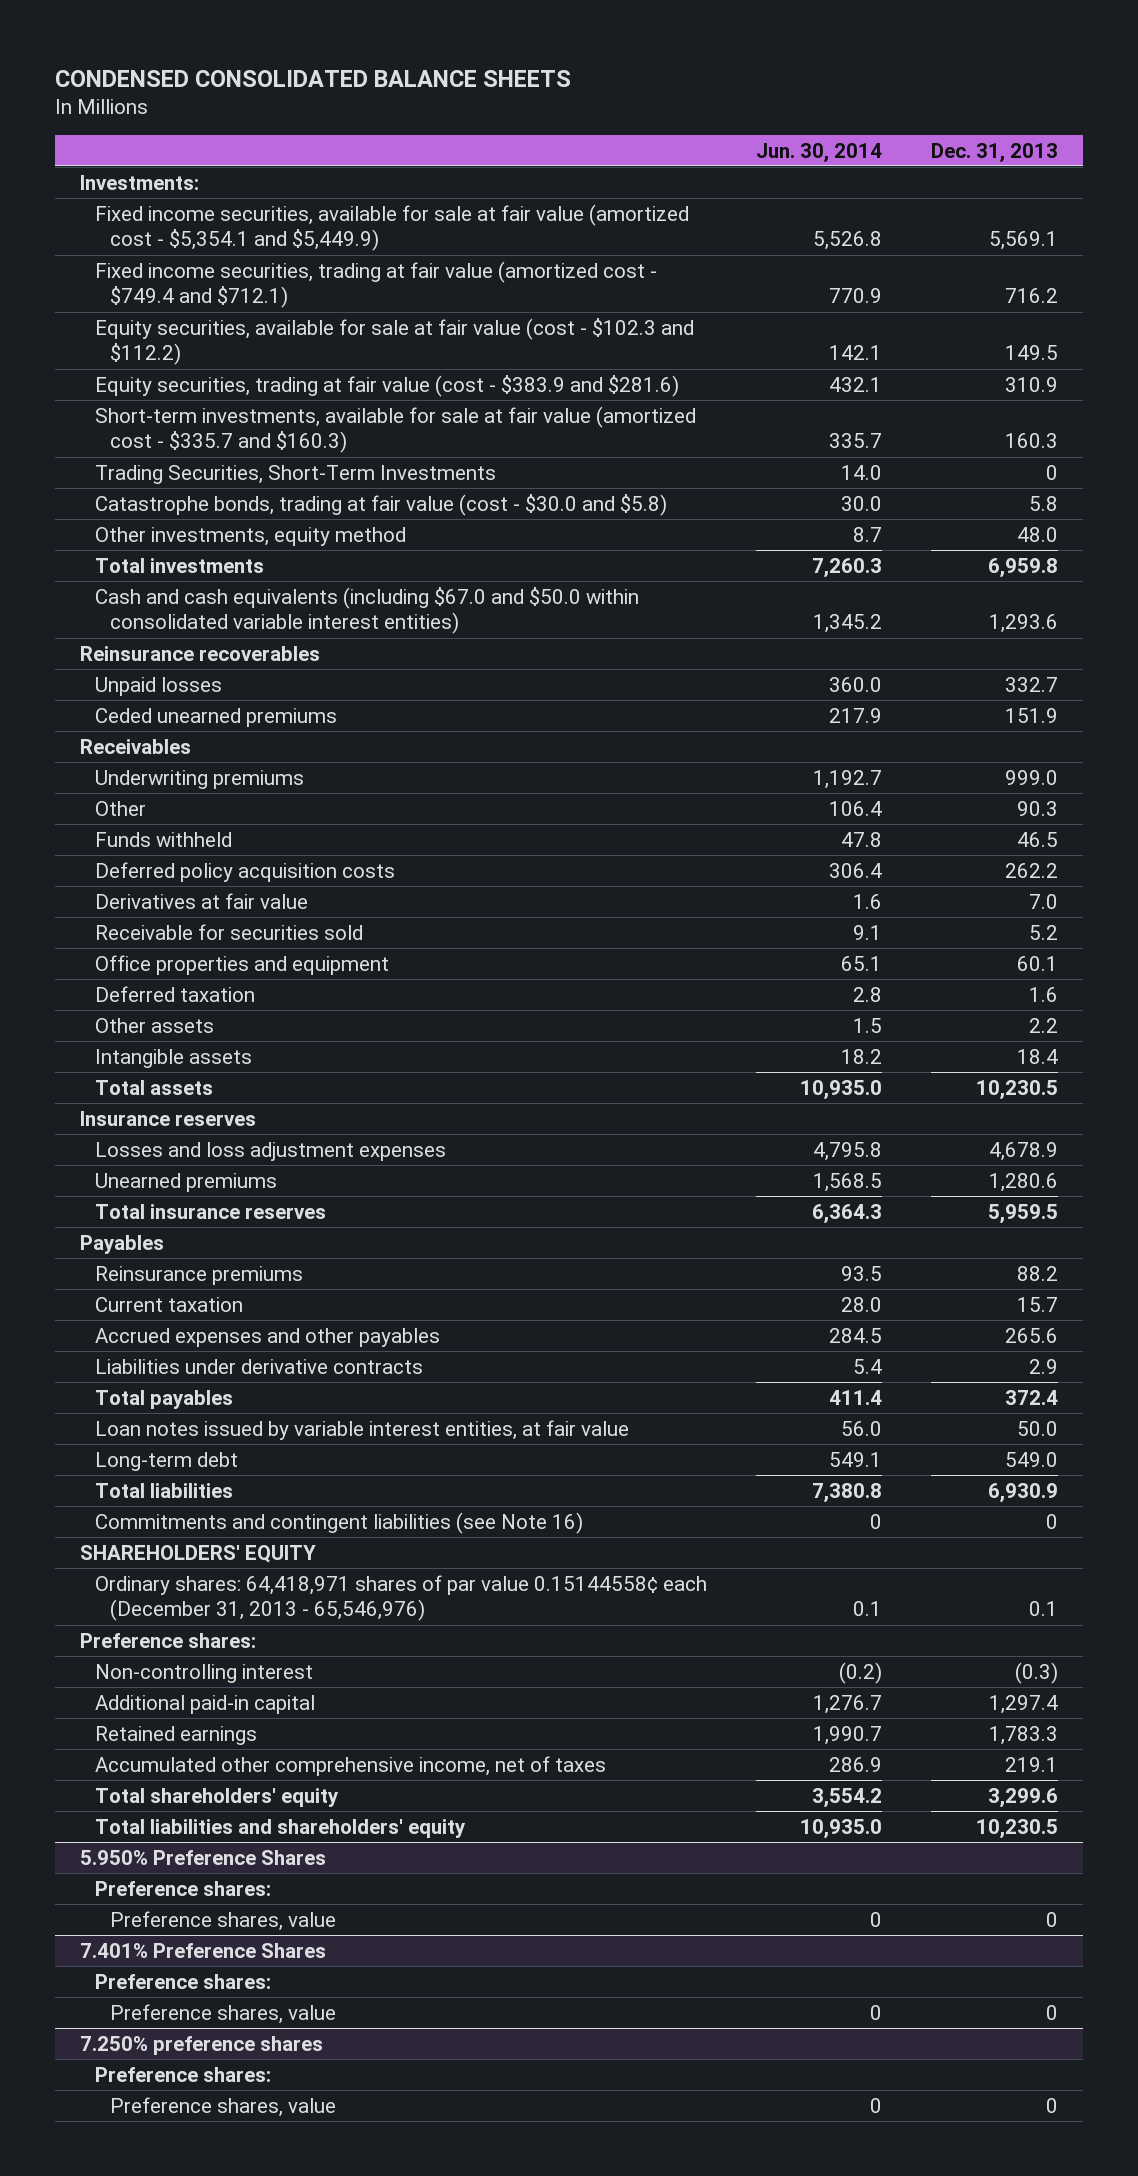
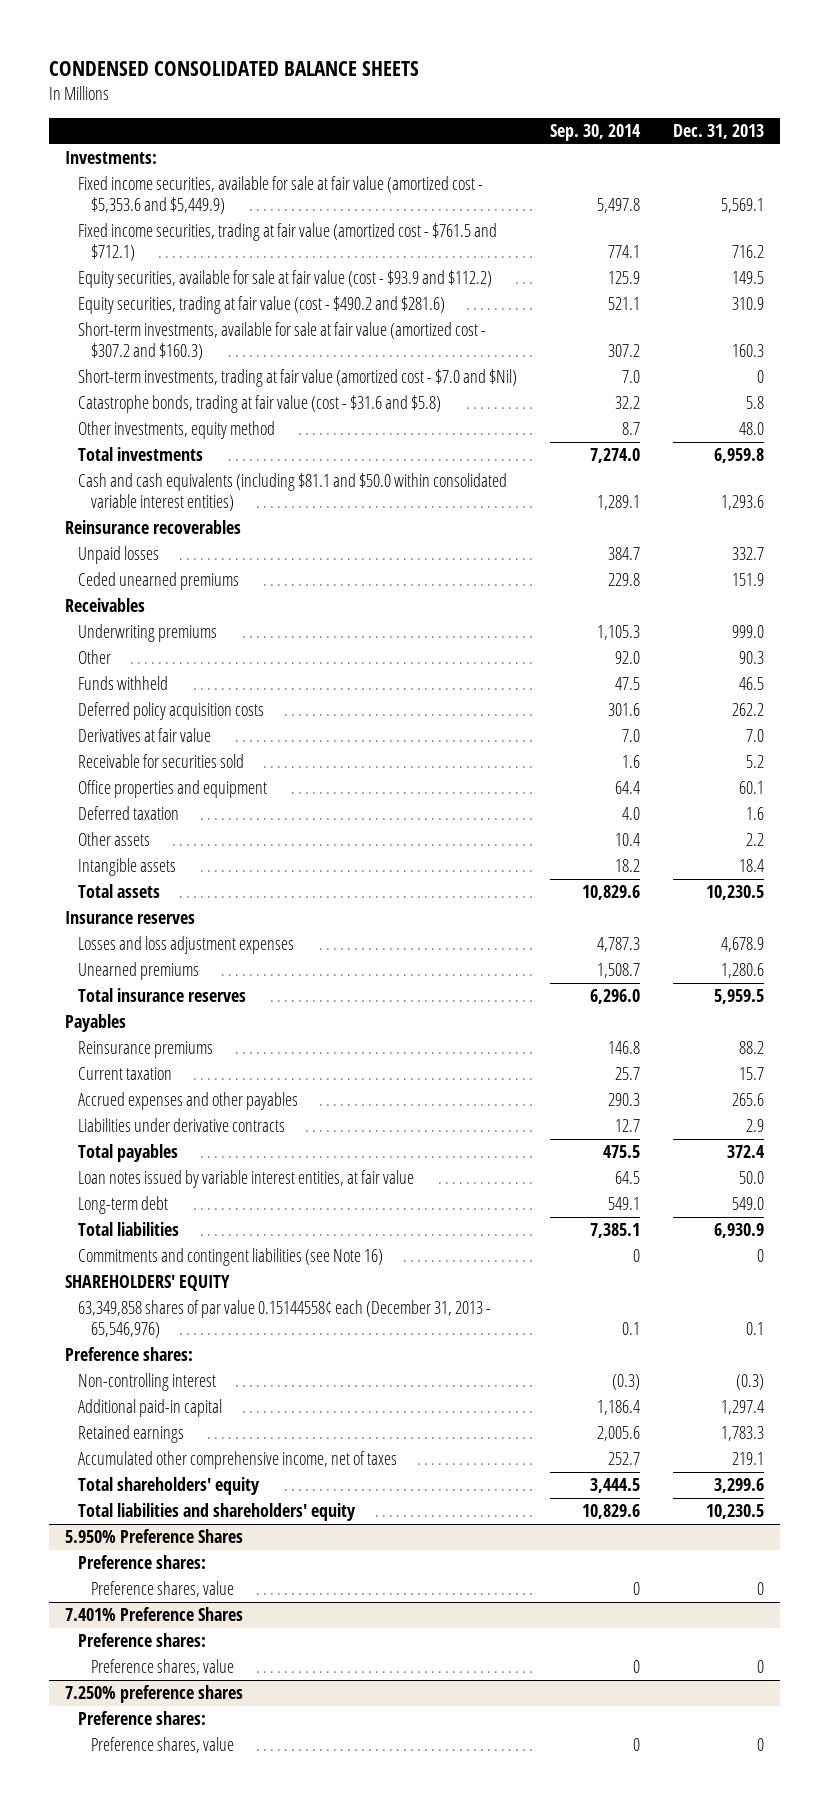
[755,142,882,163] Jun. 30, 2014 -> none
none -> [549,124,641,142] Sep. 30, 2014
[94,203,689,252] Fixed income securities, available for sale at fair value (amortized cost - $5,354.1 and $5,449.9) -> [77,176,483,215] Fixed income securities, available for sale at fair value (amortized cost - $5,353.6 and $5,449.9)
[94,260,657,309] Fixed income securities, trading at fair value (amortized cost - $749.4 and $712.1) -> [77,223,497,262] Fixed income securities, trading at fair value (amortized cost - $761.5 and $712.1)
[94,317,694,366] Equity securities, available for sale at fair value (cost - $102.3 and $112.2) -> [77,270,492,289] Equity securities, available for sale at fair value (cost - $93.9 and $112.2)
[94,374,679,397] Equity securities, trading at fair value (cost - $383.9 and $281.6) -> [77,296,445,315] Equity securities, trading at fair value (cost - $490.2 and $281.6)
[94,405,696,454] Short-term investments, available for sale at fair value (amortized cost - $335.7 and $160.3) -> [77,322,486,361] Short-term investments, available for sale at fair value (amortized cost - $307.2 and $160.3)
[94,464,496,484] Trading Securities, Short-Term Investments -> [77,369,517,388] Short-term investments, trading at fair value (amortized cost - $7.0 and $Nil)
[94,493,667,516] Catastrophe bonds, trading at fair value (cost - $30.0 and $5.8) -> [77,395,441,414] Catastrophe bonds, trading at fair value (cost - $31.6 and $5.8)
[94,586,639,635] Cash and cash equivalents (including $67.0 and $50.0 within consolidated variable interest entities) -> [77,473,507,512] Cash and cash equivalents (including $81.1 and $50.0 within consolidated variable interest entities)
[94,1574,707,1622] Ordinary shares: 64,418,971 shares of par value 0.15144558¢ each (December 31, 2013 - 65,546,976) -> [77,1300,491,1339] 63,349,858 shares of par value 0.15144558¢ each (December 31, 2013 - 65,546,976)

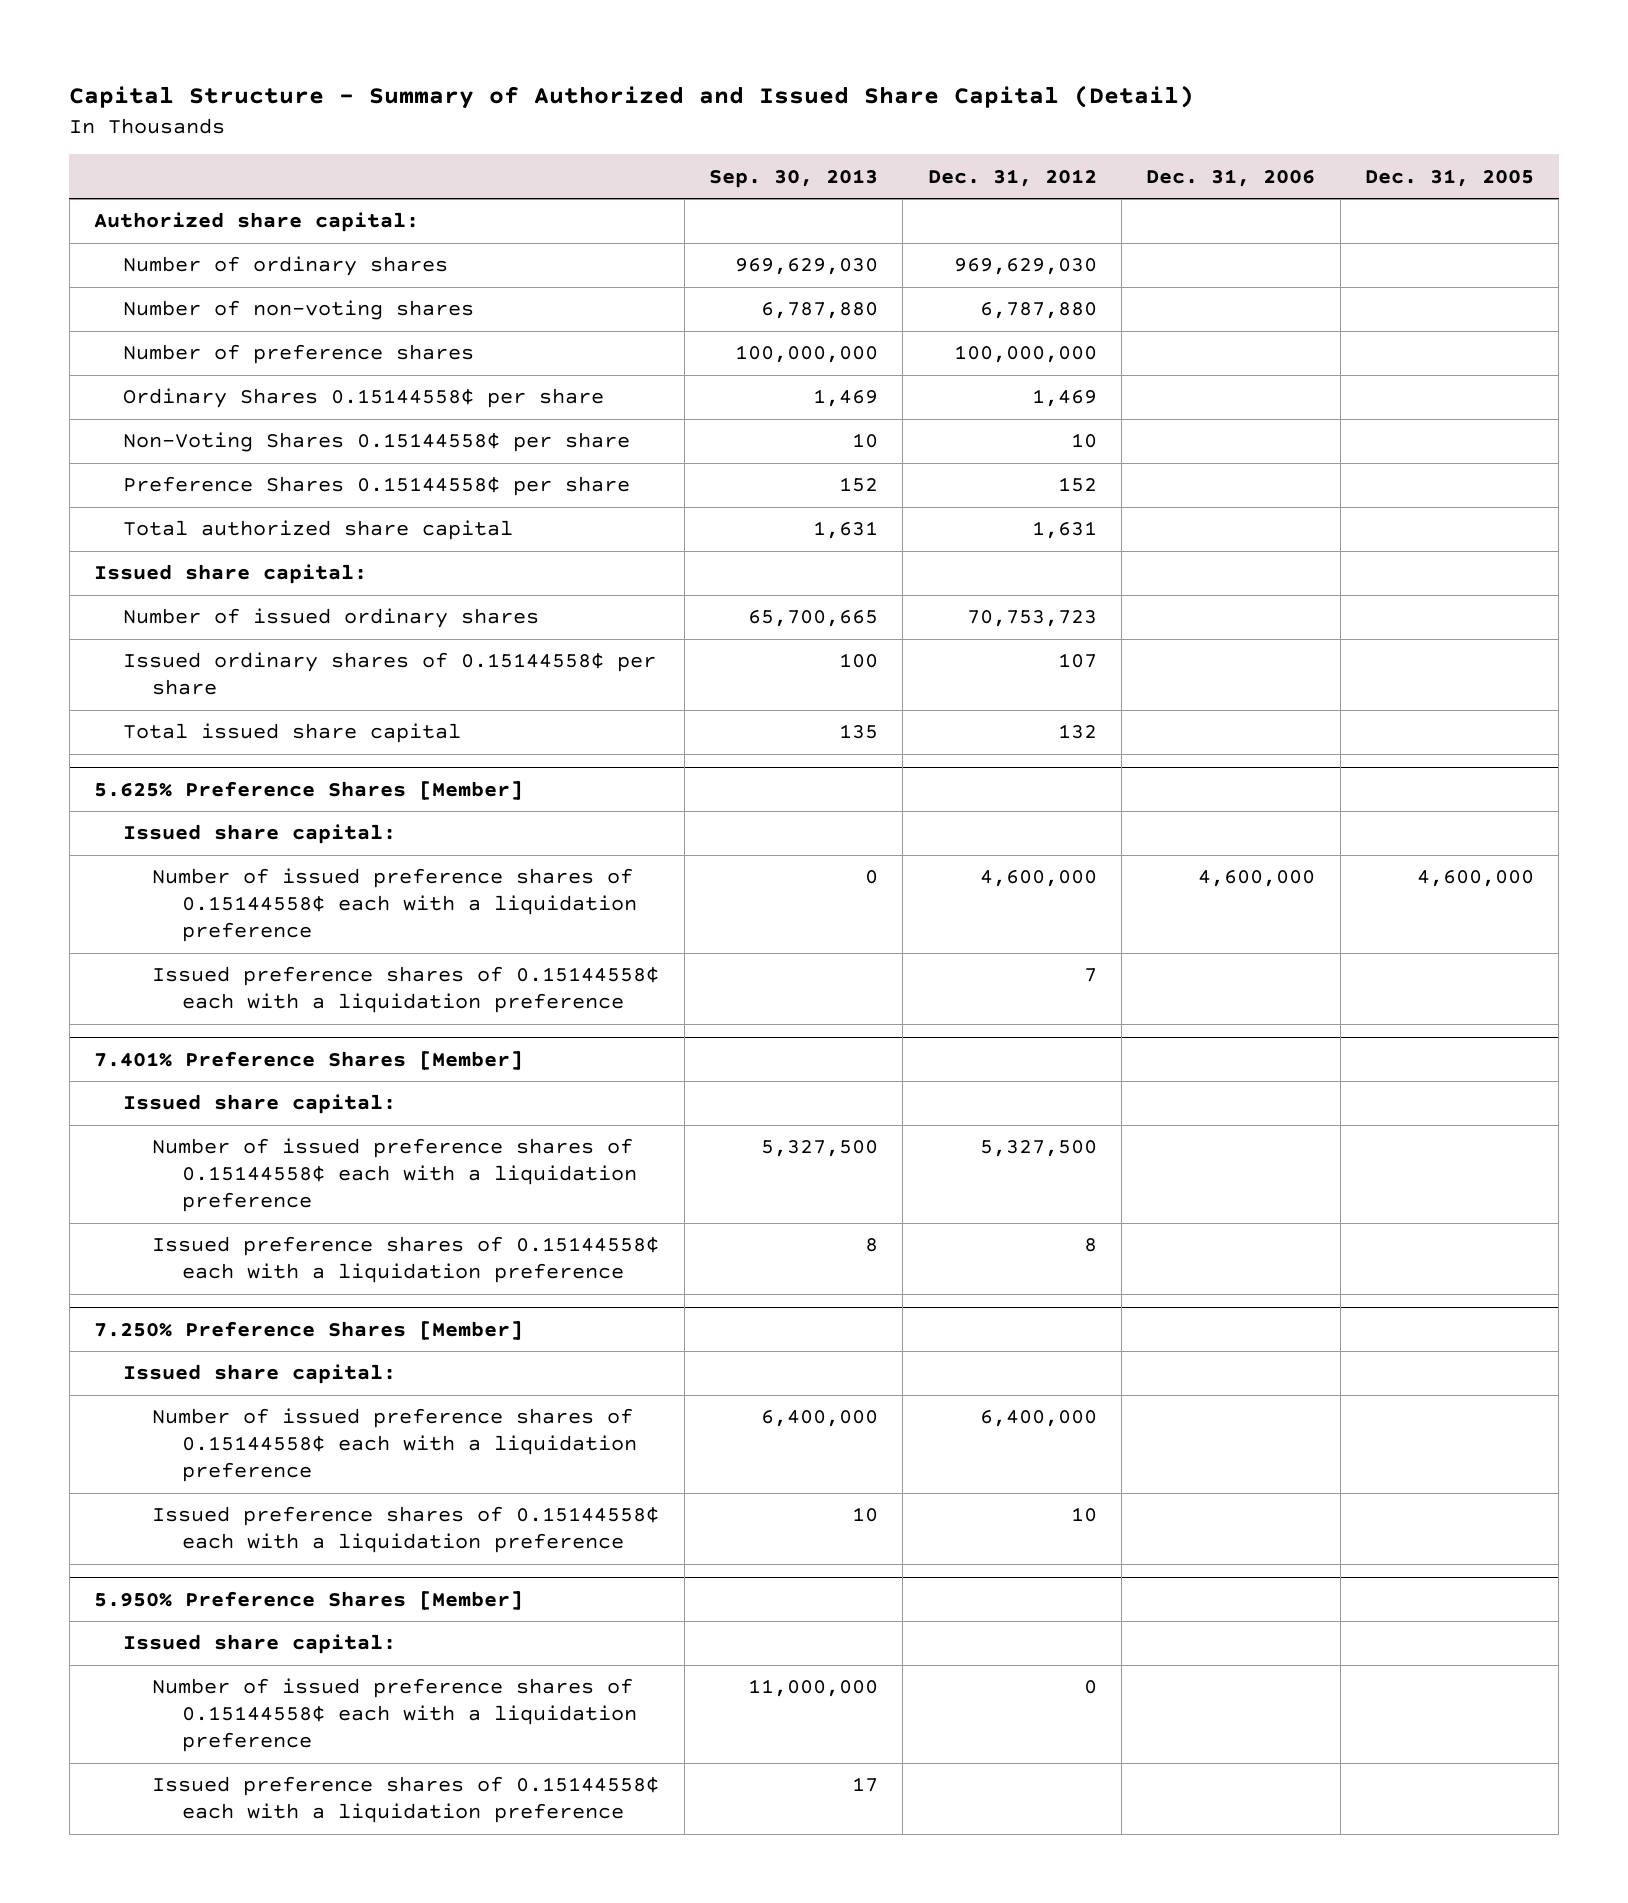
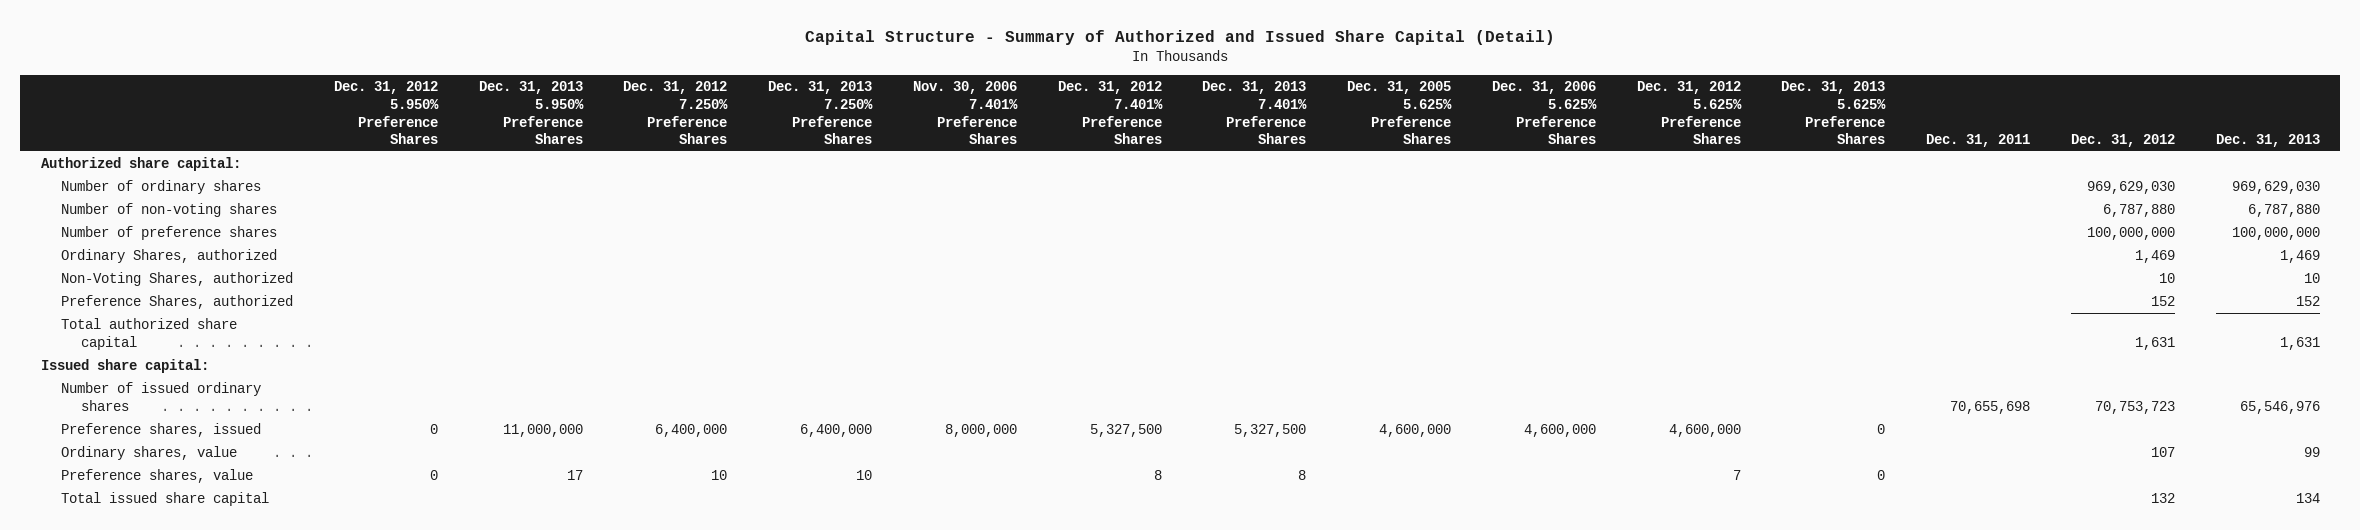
[709,168,879,188] Sep. 30, 2013 -> none
[1146,168,1316,187] Dec. 31, 2006 -> none
[1365,168,1535,187] Dec. 31, 2005 -> none
none -> [333,81,439,145] Dec. 31, 2012 5.950% Preference Shares
none -> [478,81,584,145] Dec. 31, 2013 5.950% Preference Shares
none -> [623,81,729,145] Dec. 31, 2012 7.250% Preference Shares
none -> [768,81,874,145] Dec. 31, 2013 7.250% Preference Shares
none -> [912,81,1018,145] Nov. 30, 2006 7.401% Preference Shares
none -> [1057,81,1163,145] Dec. 31, 2012 7.401% Preference Shares
none -> [1202,81,1308,145] Dec. 31, 2013 7.401% Preference Shares
none -> [1347,81,1453,145] Dec. 31, 2005 5.625% Preference Shares
none -> [1491,81,1597,145] Dec. 31, 2006 5.625% Preference Shares
none -> [1636,81,1742,145] Dec. 31, 2012 5.625% Preference Shares
none -> [1781,81,1887,145] Dec. 31, 2013 5.625% Preference Shares
none -> [1926,134,2031,148] Dec. 31, 2011
none -> [2215,134,2320,148] Dec. 31, 2013
[123,388,605,409] Ordinary Shares 0.15144558¢ per share -> [61,249,278,264] Ordinary Shares, authorized
[123,432,631,453] Non-Voting Shares 0.15144558¢ per share -> [61,272,294,287] Non-Voting Shares, authorized
[123,476,631,497] Preference Shares 0.15144558¢ per share -> [61,295,294,310] Preference Shares, authorized
[123,652,657,696] Issued ordinary shares of 0.15144558¢ per share -> none
none -> [61,423,262,438] Preference shares, issued
none -> [61,446,238,461] Ordinary shares, value
none -> [61,469,254,484] Preference shares, value
[93,780,523,800] 5.625% Preference Shares [Member] -> none
[123,824,397,845] Issued share capital: -> none
[152,868,637,943] Number of issued preference shares of 0.15144558¢ each with a liquidation preference -> none
[152,966,660,1014] Issued preference shares of 0.15144558¢ each with a liquidation preference -> none
[93,1050,523,1070] 7.401% Preference Shares [Member] -> none
[123,1094,397,1115] Issued share capital: -> none
[152,1138,637,1213] Number of issued preference shares of 0.15144558¢ each with a liquidation preference -> none
[152,1236,660,1284] Issued preference shares of 0.15144558¢ each with a liquidation preference -> none
[93,1320,523,1340] 7.250% Preference Shares [Member] -> none
[123,1364,397,1385] Issued share capital: -> none
[152,1408,637,1483] Number of issued preference shares of 0.15144558¢ each with a liquidation preference -> none
[152,1506,660,1554] Issued preference shares of 0.15144558¢ each with a liquidation preference -> none
[93,1590,523,1610] 5.950% Preference Shares [Member] -> none
[123,1634,397,1655] Issued share capital: -> none
[152,1678,637,1753] Number of issued preference shares of 0.15144558¢ each with a liquidation preference -> none
[152,1776,660,1824] Issued preference shares of 0.15144558¢ each with a liquidation preference -> none

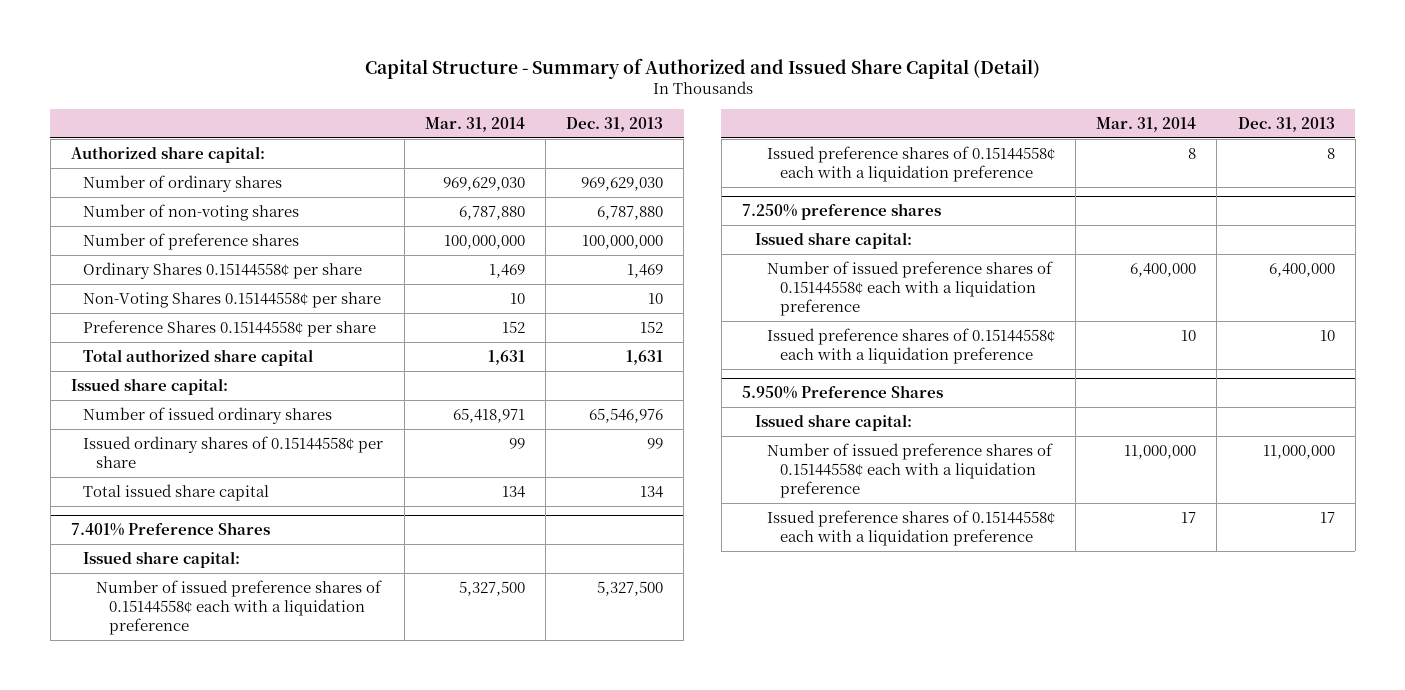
[333,81,439,145] Dec. 31, 2012 5.950% Preference Shares -> none
[478,81,584,145] Dec. 31, 2013 5.950% Preference Shares -> none
[623,81,729,145] Dec. 31, 2012 7.250% Preference Shares -> none
[768,81,874,145] Dec. 31, 2013 7.250% Preference Shares -> none
[912,81,1018,145] Nov. 30, 2006 7.401% Preference Shares -> none
[1057,81,1163,145] Dec. 31, 2012 7.401% Preference Shares -> none
[1202,81,1308,145] Dec. 31, 2013 7.401% Preference Shares -> none
[1347,81,1453,145] Dec. 31, 2005 5.625% Preference Shares -> none
[1491,81,1597,145] Dec. 31, 2006 5.625% Preference Shares -> none
[1636,81,1742,145] Dec. 31, 2012 5.625% Preference Shares -> none
[1781,81,1887,145] Dec. 31, 2013 5.625% Preference Shares -> none
[1926,134,2031,148] Dec. 31, 2011 -> none
[2070,134,2175,148] Dec. 31, 2012 -> none
none -> [425,116,526,132] Mar. 31, 2014
[61,249,278,264] Ordinary Shares, authorized -> [83,261,363,279] Ordinary Shares 0.15144558¢ per share
[61,272,294,287] Non-Voting Shares, authorized -> [83,291,382,308] Non-Voting Shares 0.15144558¢ per share
[61,295,294,310] Preference Shares, authorized -> [83,319,377,337] Preference Shares 0.15144558¢ per share
[61,423,262,438] Preference shares, issued -> none
[61,446,238,461] Ordinary shares, value -> none
[61,469,254,484] Preference shares, value -> none
none -> [83,435,384,468] Issued ordinary shares of 0.15144558¢ per share
none -> [70,522,270,537] 7.401% Preference Shares
none -> [83,550,241,568] Issued share capital:
none -> [96,579,383,635] Number of issued preference shares of 0.15144558¢ each with a liquidation preference
none -> [767,145,1056,182] Issued preference shares of 0.15144558¢ each with a liquidation preference
none -> [741,203,941,221] 7.250% preference shares
none -> [754,231,912,249] Issued share capital:
none -> [767,260,1054,316] Number of issued preference shares of 0.15144558¢ each with a liquidation preference
none -> [767,327,1056,364] Issued preference shares of 0.15144558¢ each with a liquidation preference
none -> [741,385,943,400] 5.950% Preference Shares
none -> [754,413,912,431] Issued share capital:
none -> [767,442,1054,498] Number of issued preference shares of 0.15144558¢ each with a liquidation preference
none -> [767,509,1056,546] Issued preference shares of 0.15144558¢ each with a liquidation preference

